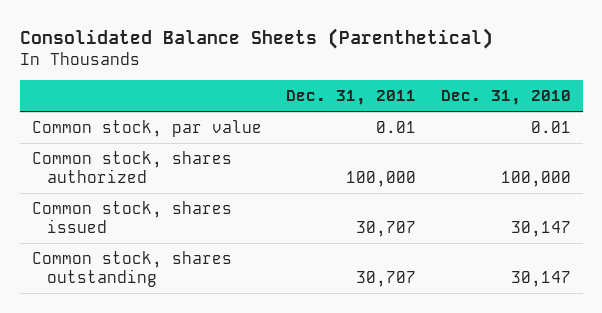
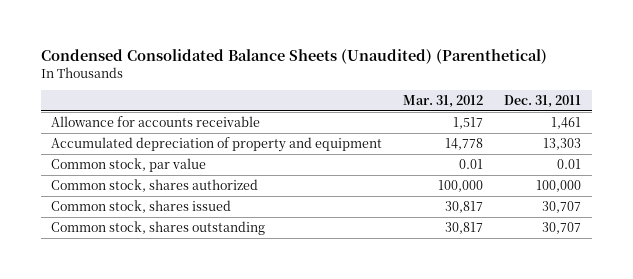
[19,27,493,49] Consolidated Balance Sheets (Parenthetical) -> [40,48,547,64] Condensed Consolidated Balance Sheets (Unaudited) (Parenthetical)
[440,89,571,105] Dec. 31, 2010 -> none
none -> [403,95,484,109] Mar. 31, 2012
none -> [51,115,261,127] Allowance for accounts receivable
none -> [51,136,383,152] Accumulated depreciation of property and equipment

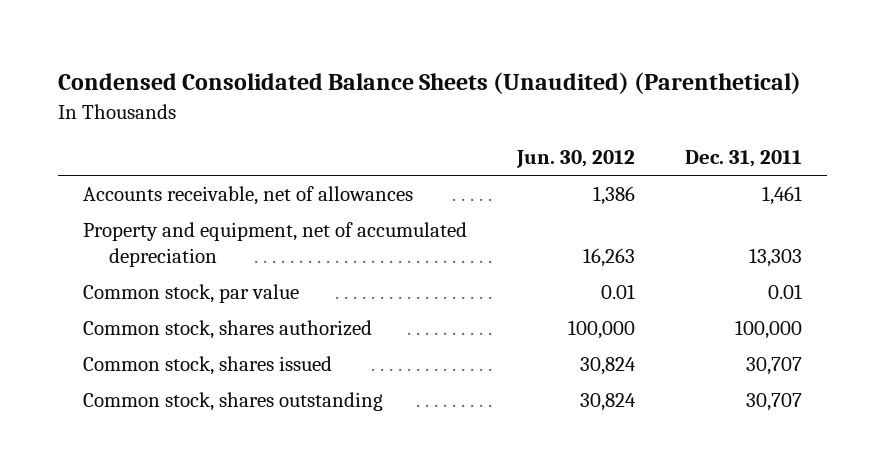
[403,95,484,109] Mar. 31, 2012 -> none
none -> [515,150,635,169] Jun. 30, 2012
[51,115,261,127] Allowance for accounts receivable -> [82,185,413,205] Accounts receivable, net of allowances
[51,136,383,152] Accumulated depreciation of property and equipment -> [82,221,467,267] Property and equipment, net of accumulated depreciation

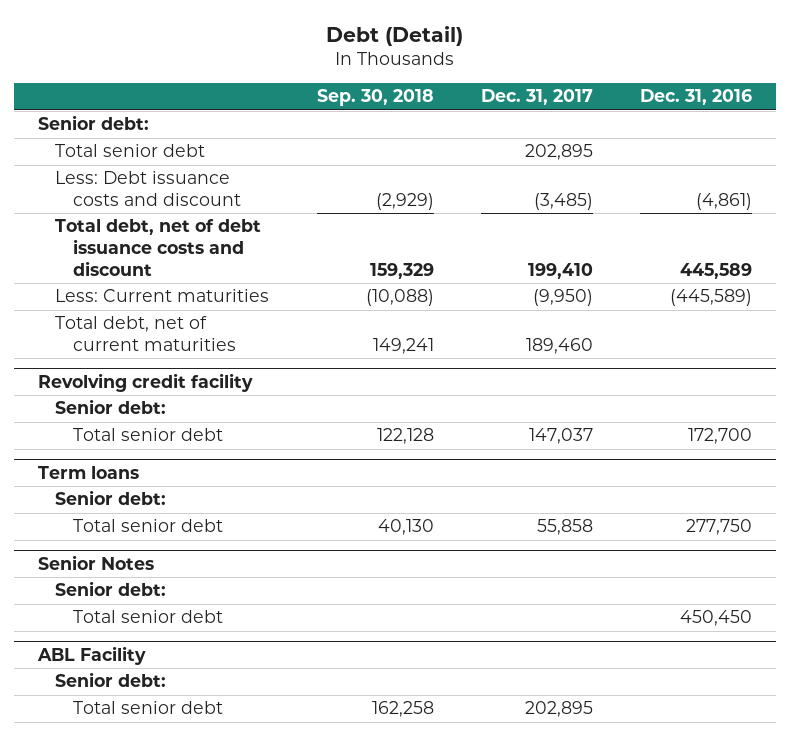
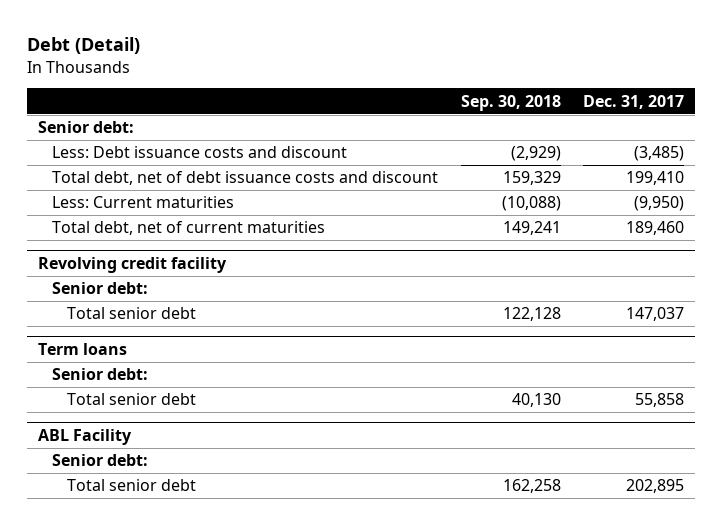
[640,89,753,106] Dec. 31, 2016 -> none
[55,144,206,158] Total senior debt -> none
[37,555,154,571] Senior Notes -> none
[55,581,167,597] Senior debt: -> none
[72,610,223,624] Total senior debt -> none

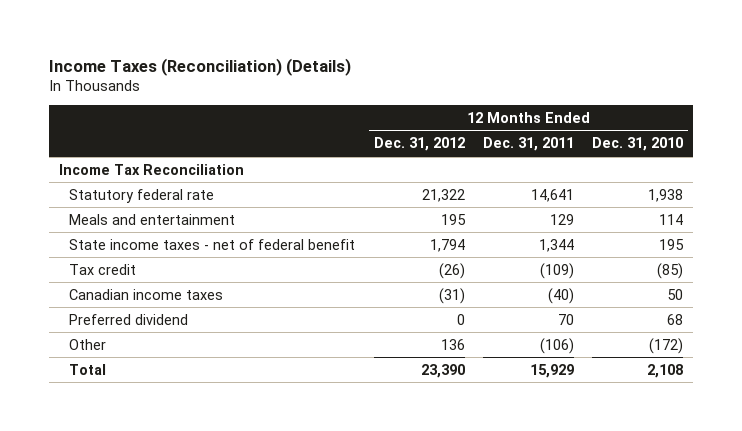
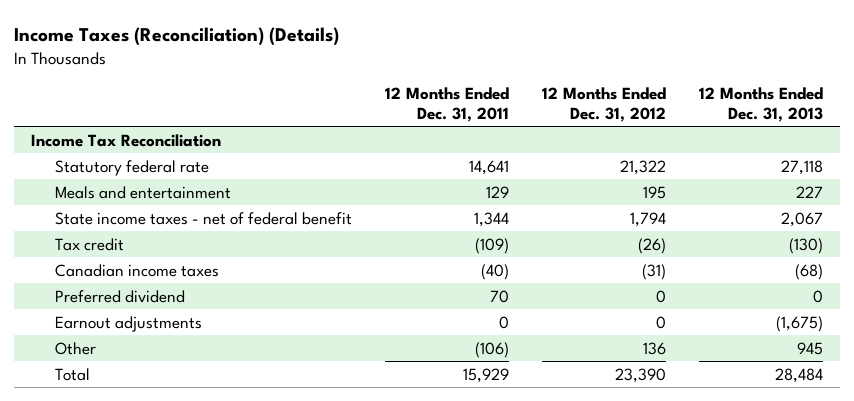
[592,137,684,152] Dec. 31, 2010 -> none
none -> [699,87,824,123] 12 Months Ended Dec. 31, 2013
none -> [55,315,203,332] Earnout adjustments

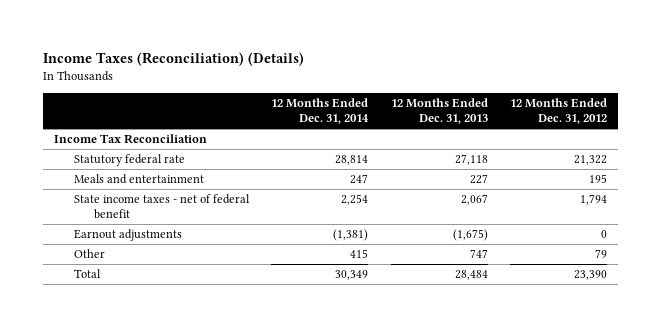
[385,87,510,123] 12 Months Ended Dec. 31, 2011 -> none
none -> [271,98,370,125] 12 Months Ended Dec. 31, 2014
[55,237,125,251] Tax credit -> none
[55,263,220,277] Canadian income taxes -> none
[55,289,186,303] Preferred dividend -> none
[643,341,667,355] 136 -> [594,249,607,259] 79
[797,341,824,355] 945 -> [469,249,488,259] 747

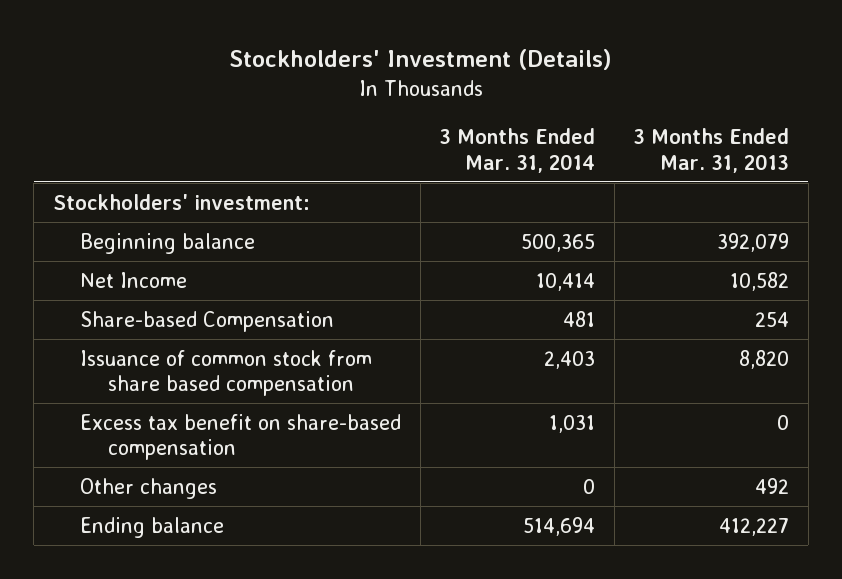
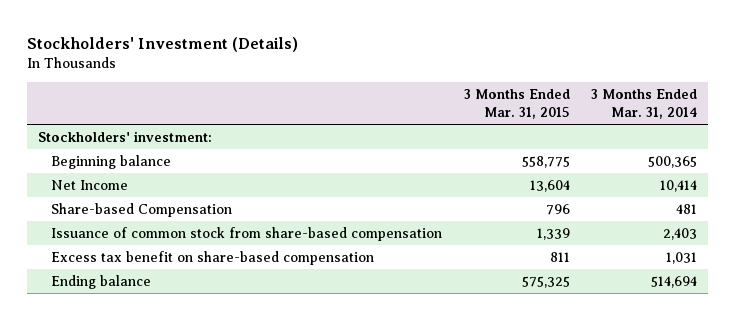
[633,127,790,173] 3 Months Ended Mar. 31, 2013 -> none
none -> [463,88,570,120] 3 Months Ended Mar. 31, 2015
[80,349,373,397] Issuance of common stock from share based compensation -> [51,226,443,241] Issuance of common stock from share-based compensation
[80,477,218,499] Other changes -> none

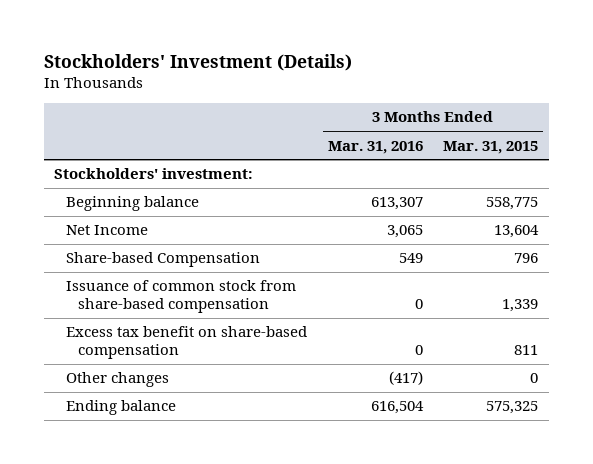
[590,88,697,120] 3 Months Ended Mar. 31, 2014 -> none
none -> [327,140,423,154] Mar. 31, 2016
none -> [66,372,170,388] Other changes

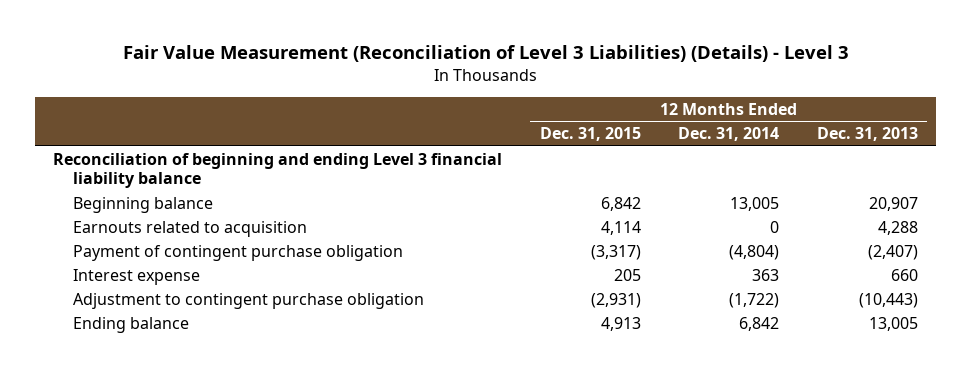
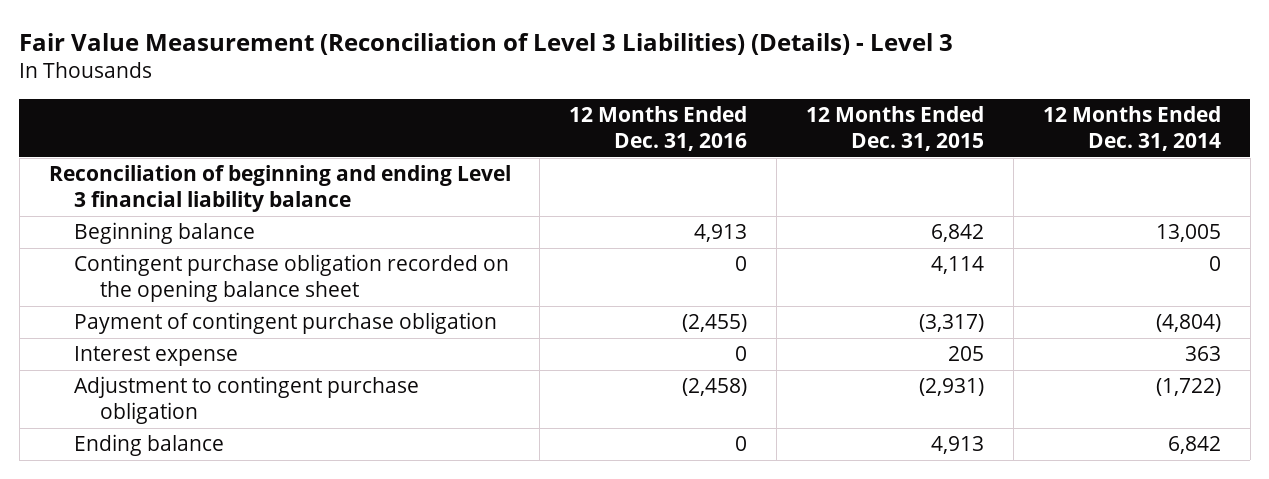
[816,127,918,142] Dec. 31, 2013 -> none
none -> [569,106,748,151] 12 Months Ended Dec. 31, 2016
[72,220,307,237] Earnouts related to acquisition -> [74,254,510,302] Contingent purchase obligation recorded on the opening balance sheet

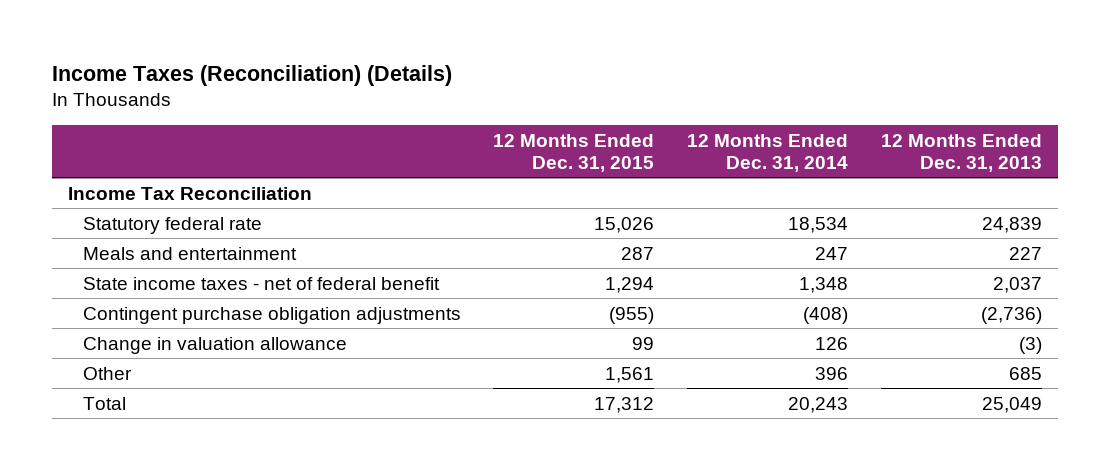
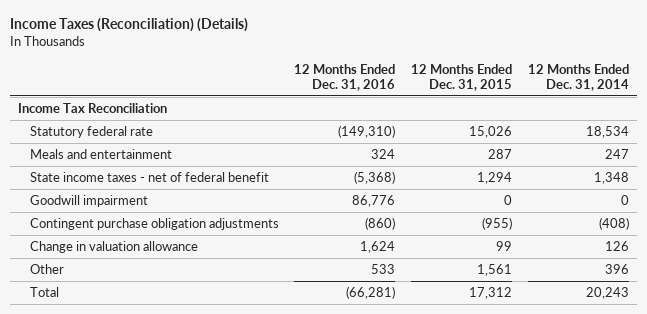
[880,133,1042,172] 12 Months Ended Dec. 31, 2013 -> none
none -> [294,63,396,91] 12 Months Ended Dec. 31, 2016
none -> [29,194,148,207] Goodwill impairment

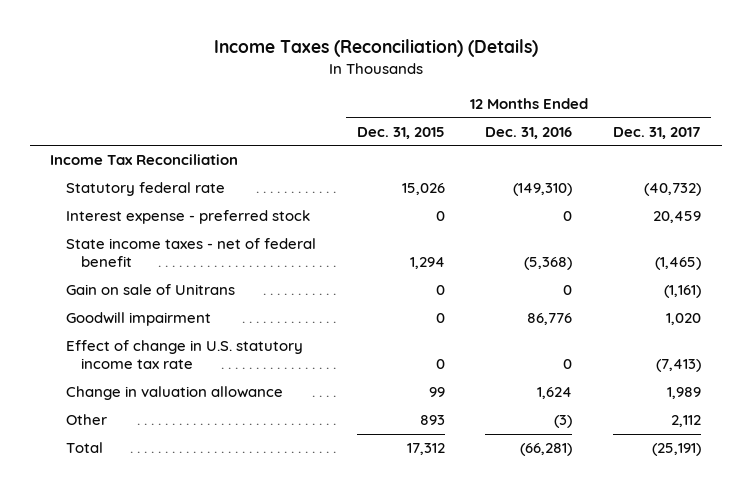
[527,63,629,91] 12 Months Ended Dec. 31, 2014 -> none
none -> [613,126,702,139] Dec. 31, 2017
[29,148,172,159] Meals and entertainment -> none
none -> [65,210,310,225] Interest expense - preferred stock
none -> [65,284,235,296] Gain on sale of Unitrans
[29,217,279,230] Contingent purchase obligation adjustments -> none
none -> [65,340,303,370] Effect of change in U.S. statutory income tax rate
[371,263,396,274] 533 -> [554,415,573,429] (3)
[477,263,513,276] 1,561 -> [419,415,445,426] 893

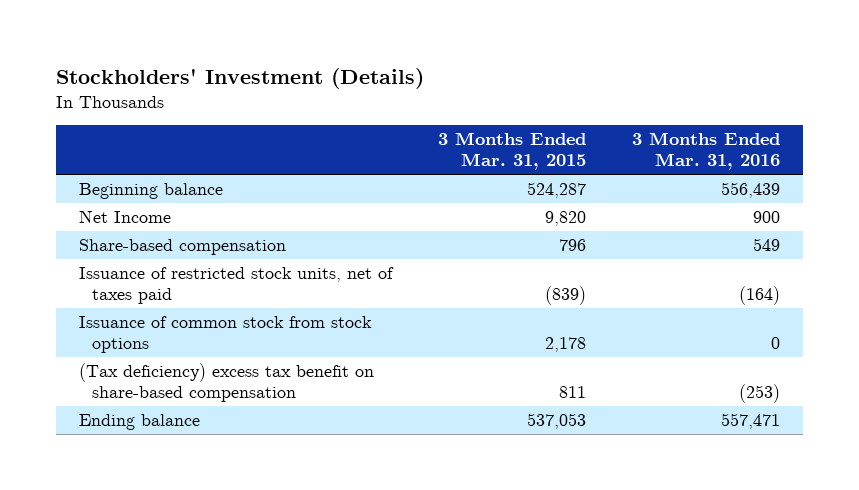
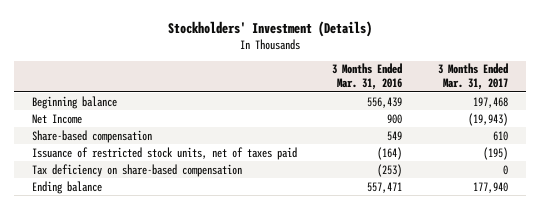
[437,132,586,171] 3 Months Ended Mar. 31, 2015 -> none
none -> [438,63,509,91] 3 Months Ended Mar. 31, 2017
[78,315,372,354] Issuance of common stock from stock options -> none
[78,362,374,403] (Tax deficiency) excess tax benefit on share-based compensation -> [31,163,242,177] Tax deficiency on share-based compensation

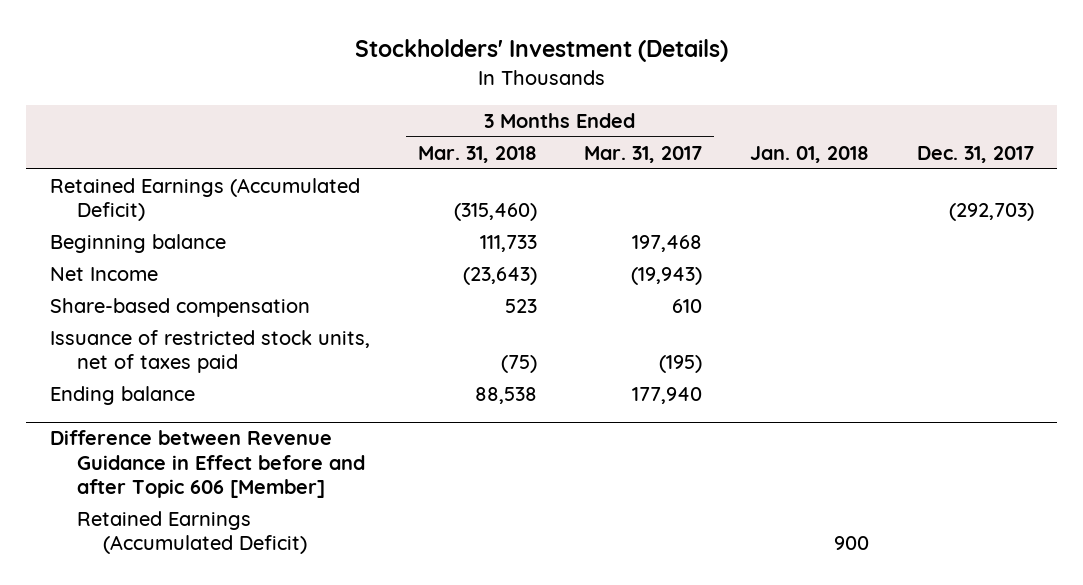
[332,63,403,91] 3 Months Ended Mar. 31, 2016 -> none
none -> [417,145,537,163] Mar. 31, 2018
none -> [749,145,869,163] Jan. 01, 2018
none -> [916,145,1034,163] Dec. 31, 2017
none -> [49,178,360,222] Retained Earnings (Accumulated Deficit)
[31,163,242,177] Tax deficiency on share-based compensation -> none
none -> [49,430,365,498] Difference between Revenue Guidance in Effect before and after Topic 606 [Member]
none -> [76,511,308,555] Retained Earnings (Accumulated Deficit)

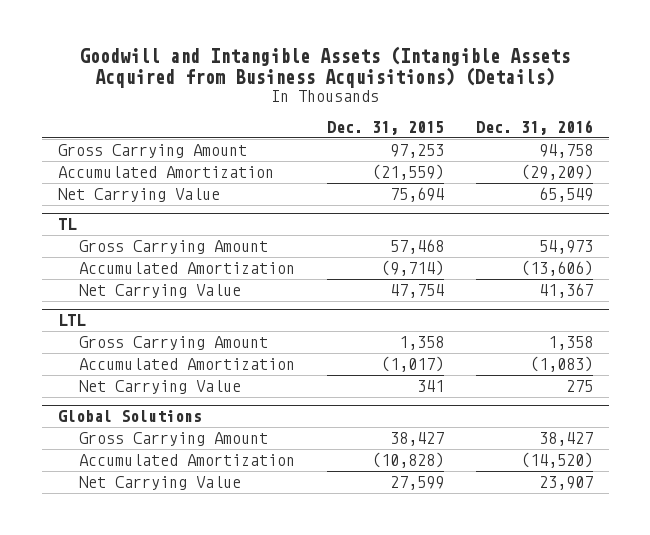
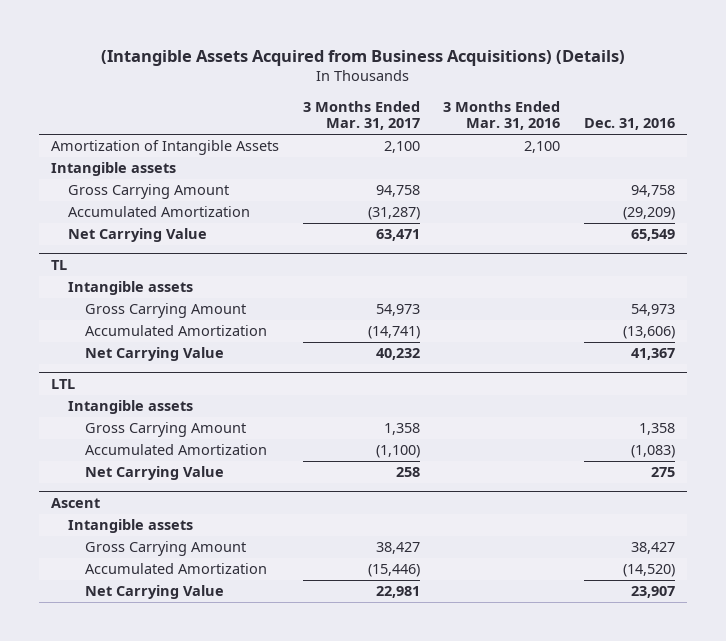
[80,45,571,88] Goodwill and Intangible Assets (Intangible Assets Acquired from Business Acquisitions) (Details) -> [100,49,625,66] (Intangible Assets Acquired from Business Acquisitions) (Details)
[326,120,444,135] Dec. 31, 2015 -> none
none -> [302,100,420,131] 3 Months Ended Mar. 31, 2017
none -> [443,100,561,131] 3 Months Ended Mar. 31, 2016
none -> [51,140,280,156] Amortization of Intangible Assets
none -> [51,162,177,177] Intangible assets
none -> [68,281,194,296] Intangible assets
none -> [68,400,194,415] Intangible assets
[57,410,202,423] Global Solutions -> [51,497,101,508] Ascent
none -> [68,519,194,534] Intangible assets

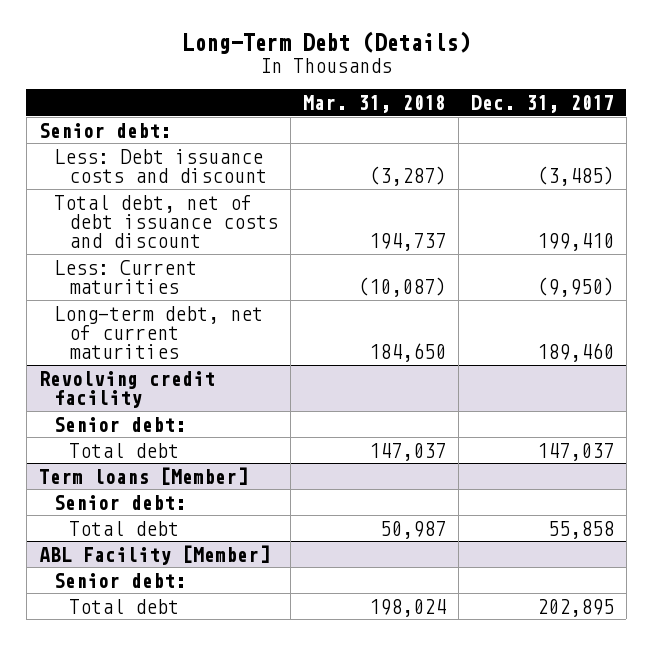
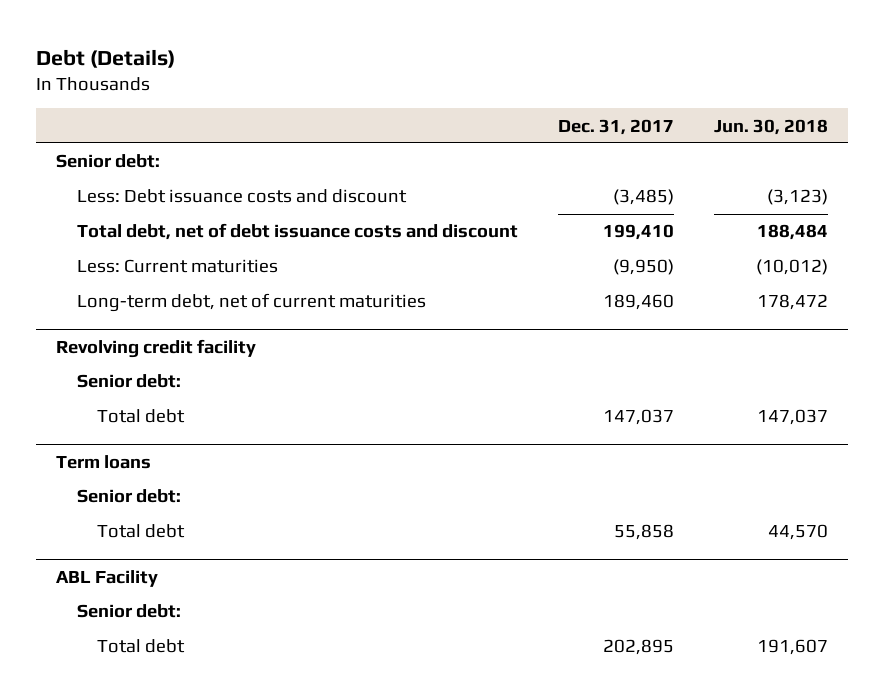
[182,31,471,55] Long-Term Debt (Details) -> [35,48,175,68] Debt (Details)
[302,95,446,114] Mar. 31, 2018 -> none
none -> [713,118,828,135] Jun. 30, 2018
[38,466,248,485] Term loans [Member] -> [55,455,151,470] Term loans
[38,544,270,565] ABL Facility [Member] -> [55,570,158,588] ABL Facility

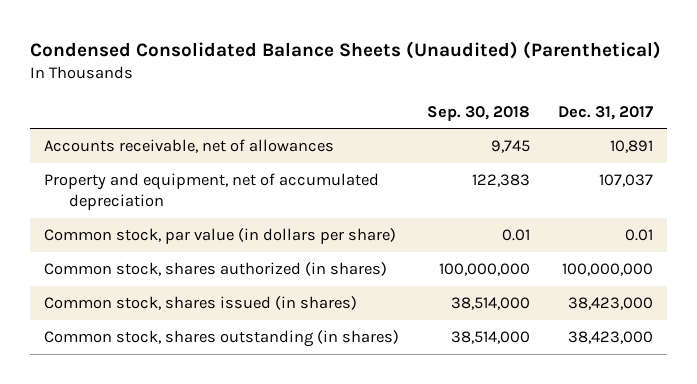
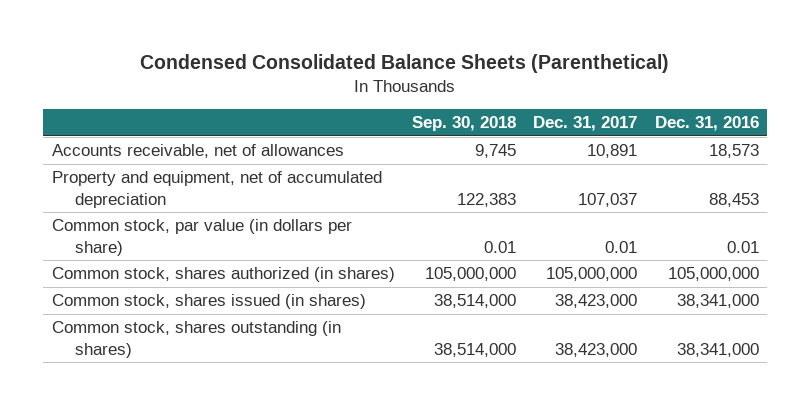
[30,40,662,59] Condensed Consolidated Balance Sheets (Unaudited) (Parenthetical) -> [140,54,670,74] Condensed Consolidated Balance Sheets (Parenthetical)
none -> [654,116,759,132] Dec. 31, 2016
[438,263,530,277] 100,000,000 -> [425,267,517,282] 105,000,000
[561,263,653,277] 100,000,000 -> [546,267,638,282] 105,000,000

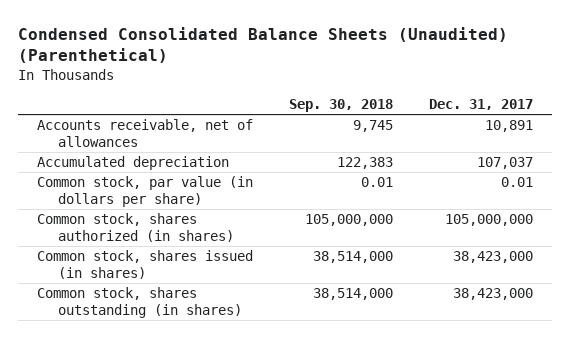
[140,54,670,74] Condensed Consolidated Balance Sheets (Parenthetical) -> [18,26,509,64] Condensed Consolidated Balance Sheets (Unaudited) (Parenthetical)
[654,116,759,132] Dec. 31, 2016 -> none
[51,171,382,208] Property and equipment, net of accumulated depreciation -> [36,156,229,171] Accumulated depreciation

